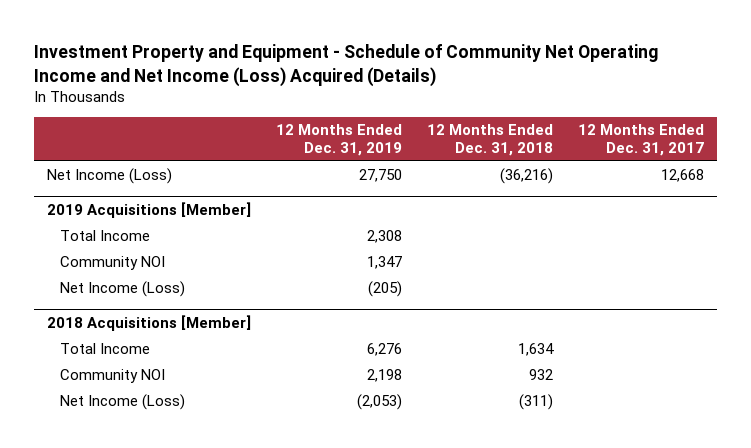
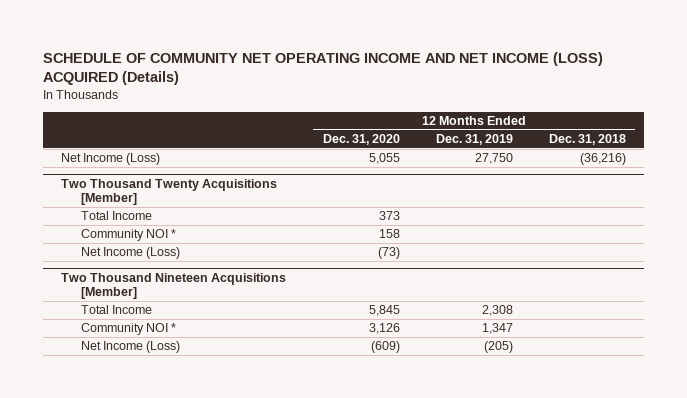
[34,44,659,87] Investment Property and Equipment - Schedule of Community Net Operating Income and Net Income (Loss) Acquired (Details) -> [43,51,604,86] SCHEDULE OF COMMUNITY NET OPERATING INCOME AND NET INCOME (LOSS) ACQUIRED (Details)
[578,124,705,156] 12 Months Ended Dec. 31, 2017 -> none
none -> [322,134,400,146] Dec. 31, 2020
none -> [61,178,278,206] Two Thousand Twenty Acquisitions [Member]
none -> [81,211,153,221] Total Income
none -> [81,229,177,242] Community NOI *
none -> [81,247,181,260] Net Income (Loss)
[47,202,252,219] 2019 Acquisitions [Member] -> [61,272,287,300] Two Thousand Nineteen Acquisitions [Member]
[60,256,166,271] Community NOI -> [81,323,177,336] Community NOI *
[47,315,252,332] 2018 Acquisitions [Member] -> none
[60,343,151,355] Total Income -> none
[60,369,166,384] Community NOI -> none
[60,394,186,411] Net Income (Loss) -> none

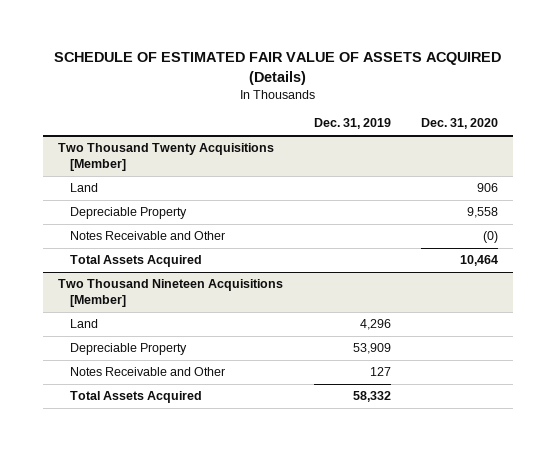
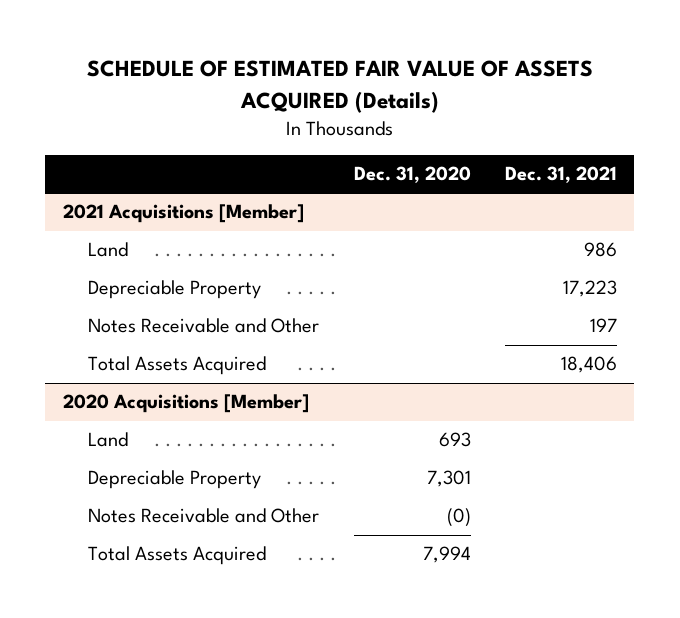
[313,118,391,130] Dec. 31, 2019 -> none
none -> [505,165,618,183] Dec. 31, 2021
[58,143,275,172] Two Thousand Twenty Acquisitions [Member] -> none
[70,183,99,193] Land -> none
[70,207,188,220] Depreciable Property -> none
[70,231,226,241] Notes Receivable and Other -> none
[70,255,203,268] Total Assets Acquired -> none
[58,279,284,308] Two Thousand Nineteen Acquisitions [Member] -> none
[70,319,99,329] Land -> none
[70,343,188,356] Depreciable Property -> none
[70,367,226,377] Notes Receivable and Other -> none
[70,391,203,404] Total Assets Acquired -> none
none -> [62,204,304,224] 2021 Acquisitions [Member]
none -> [88,242,129,258] Land
none -> [88,280,262,300] Depreciable Property
none -> [88,318,320,334] Notes Receivable and Other
none -> [88,356,267,376] Total Assets Acquired
none -> [62,394,309,414] 2020 Acquisitions [Member]
none -> [88,432,129,448] Land
none -> [88,470,262,490] Depreciable Property
none -> [88,508,320,524] Notes Receivable and Other
none -> [88,546,267,566] Total Assets Acquired

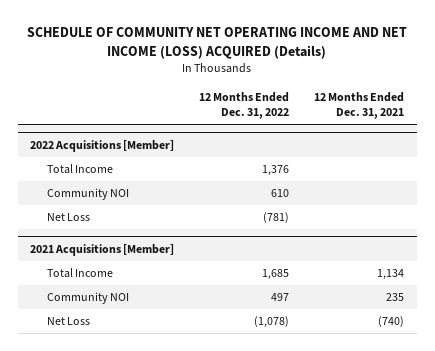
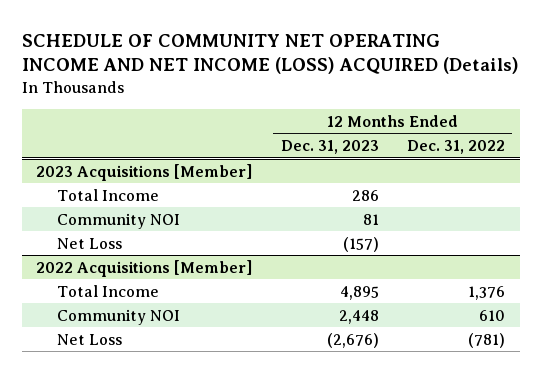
[314,91,405,120] 12 Months Ended Dec. 31, 2021 -> none
none -> [280,140,379,155] Dec. 31, 2023
none -> [35,163,252,181] 2023 Acquisitions [Member]
none -> [57,188,160,201] Total Income
none -> [57,212,181,229] Community NOI
none -> [57,237,123,249] Net Loss
[30,243,175,256] 2021 Acquisitions [Member] -> none
[47,268,114,279] Total Income -> none
[47,292,130,305] Community NOI -> none
[47,317,91,326] Net Loss -> none

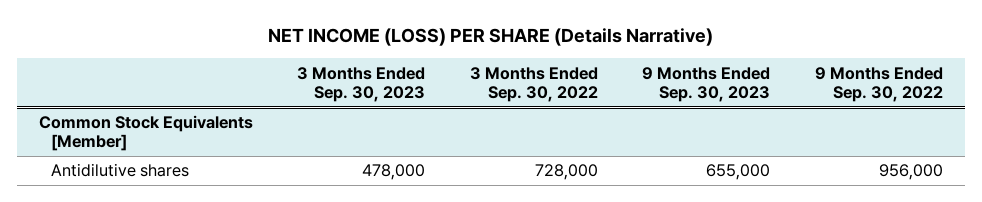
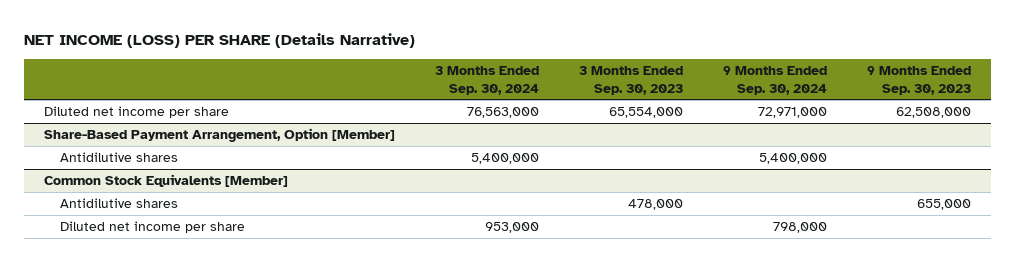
[469,66,598,102] 3 Months Ended Sep. 30, 2022 -> none
[814,66,943,102] 9 Months Ended Sep. 30, 2022 -> none
none -> [434,66,539,95] 3 Months Ended Sep. 30, 2024
none -> [722,66,827,95] 9 Months Ended Sep. 30, 2024
none -> [43,106,229,119] Diluted net income per share
none -> [43,128,395,143] Share-Based Payment Arrangement, Option [Member]
none -> [60,152,179,163] Antidilutive shares
none -> [60,221,246,234] Diluted net income per share

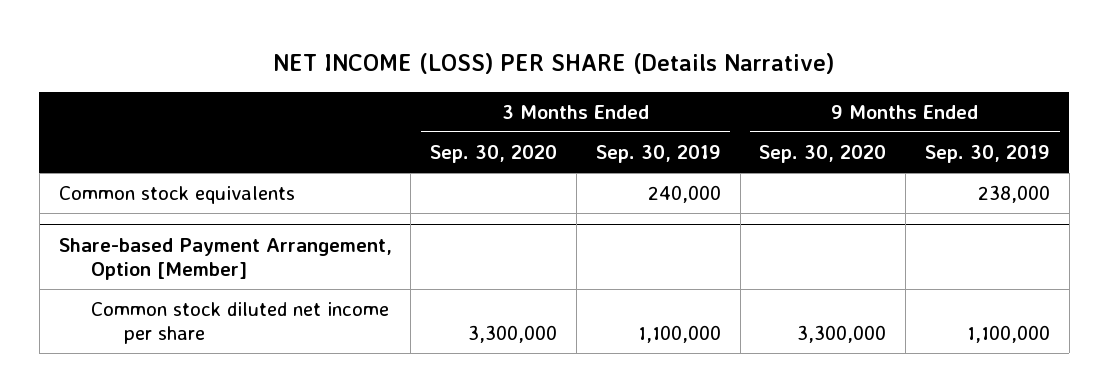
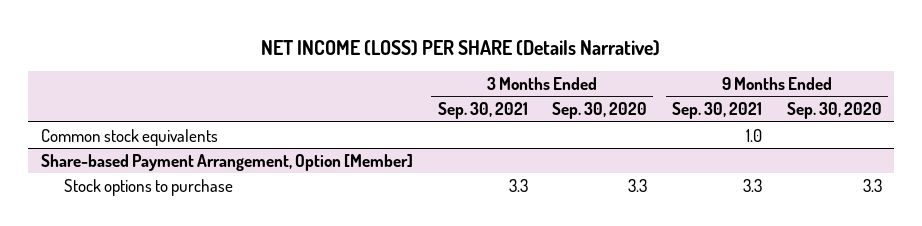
[595,145,721,164] Sep. 30, 2019 -> none
[925,145,1051,164] Sep. 30, 2019 -> none
none -> [437,102,528,120] Sep. 30, 2021
none -> [671,102,762,120] Sep. 30, 2021
[91,302,390,344] Common stock diluted net income per share -> none
none -> [64,178,234,196] Stock options to purchase

